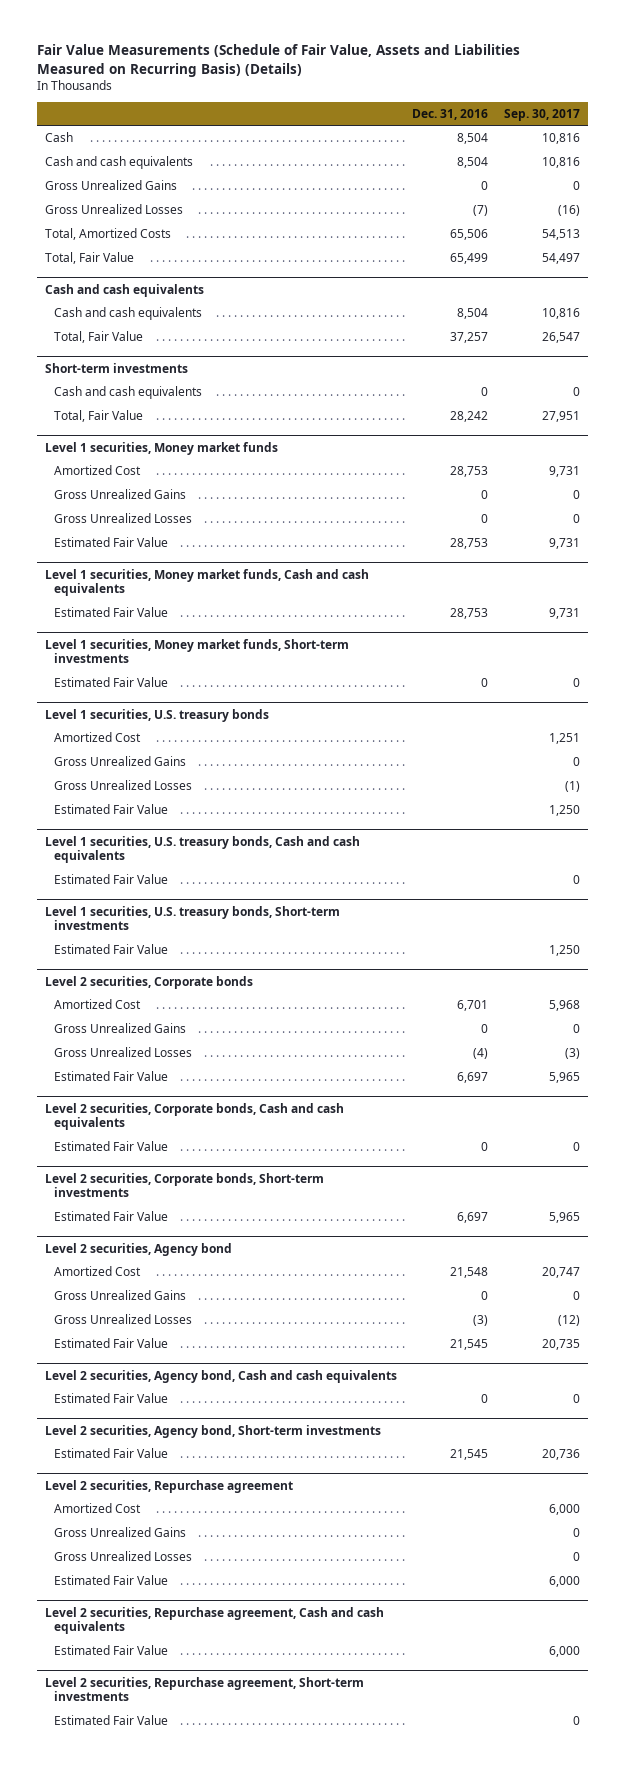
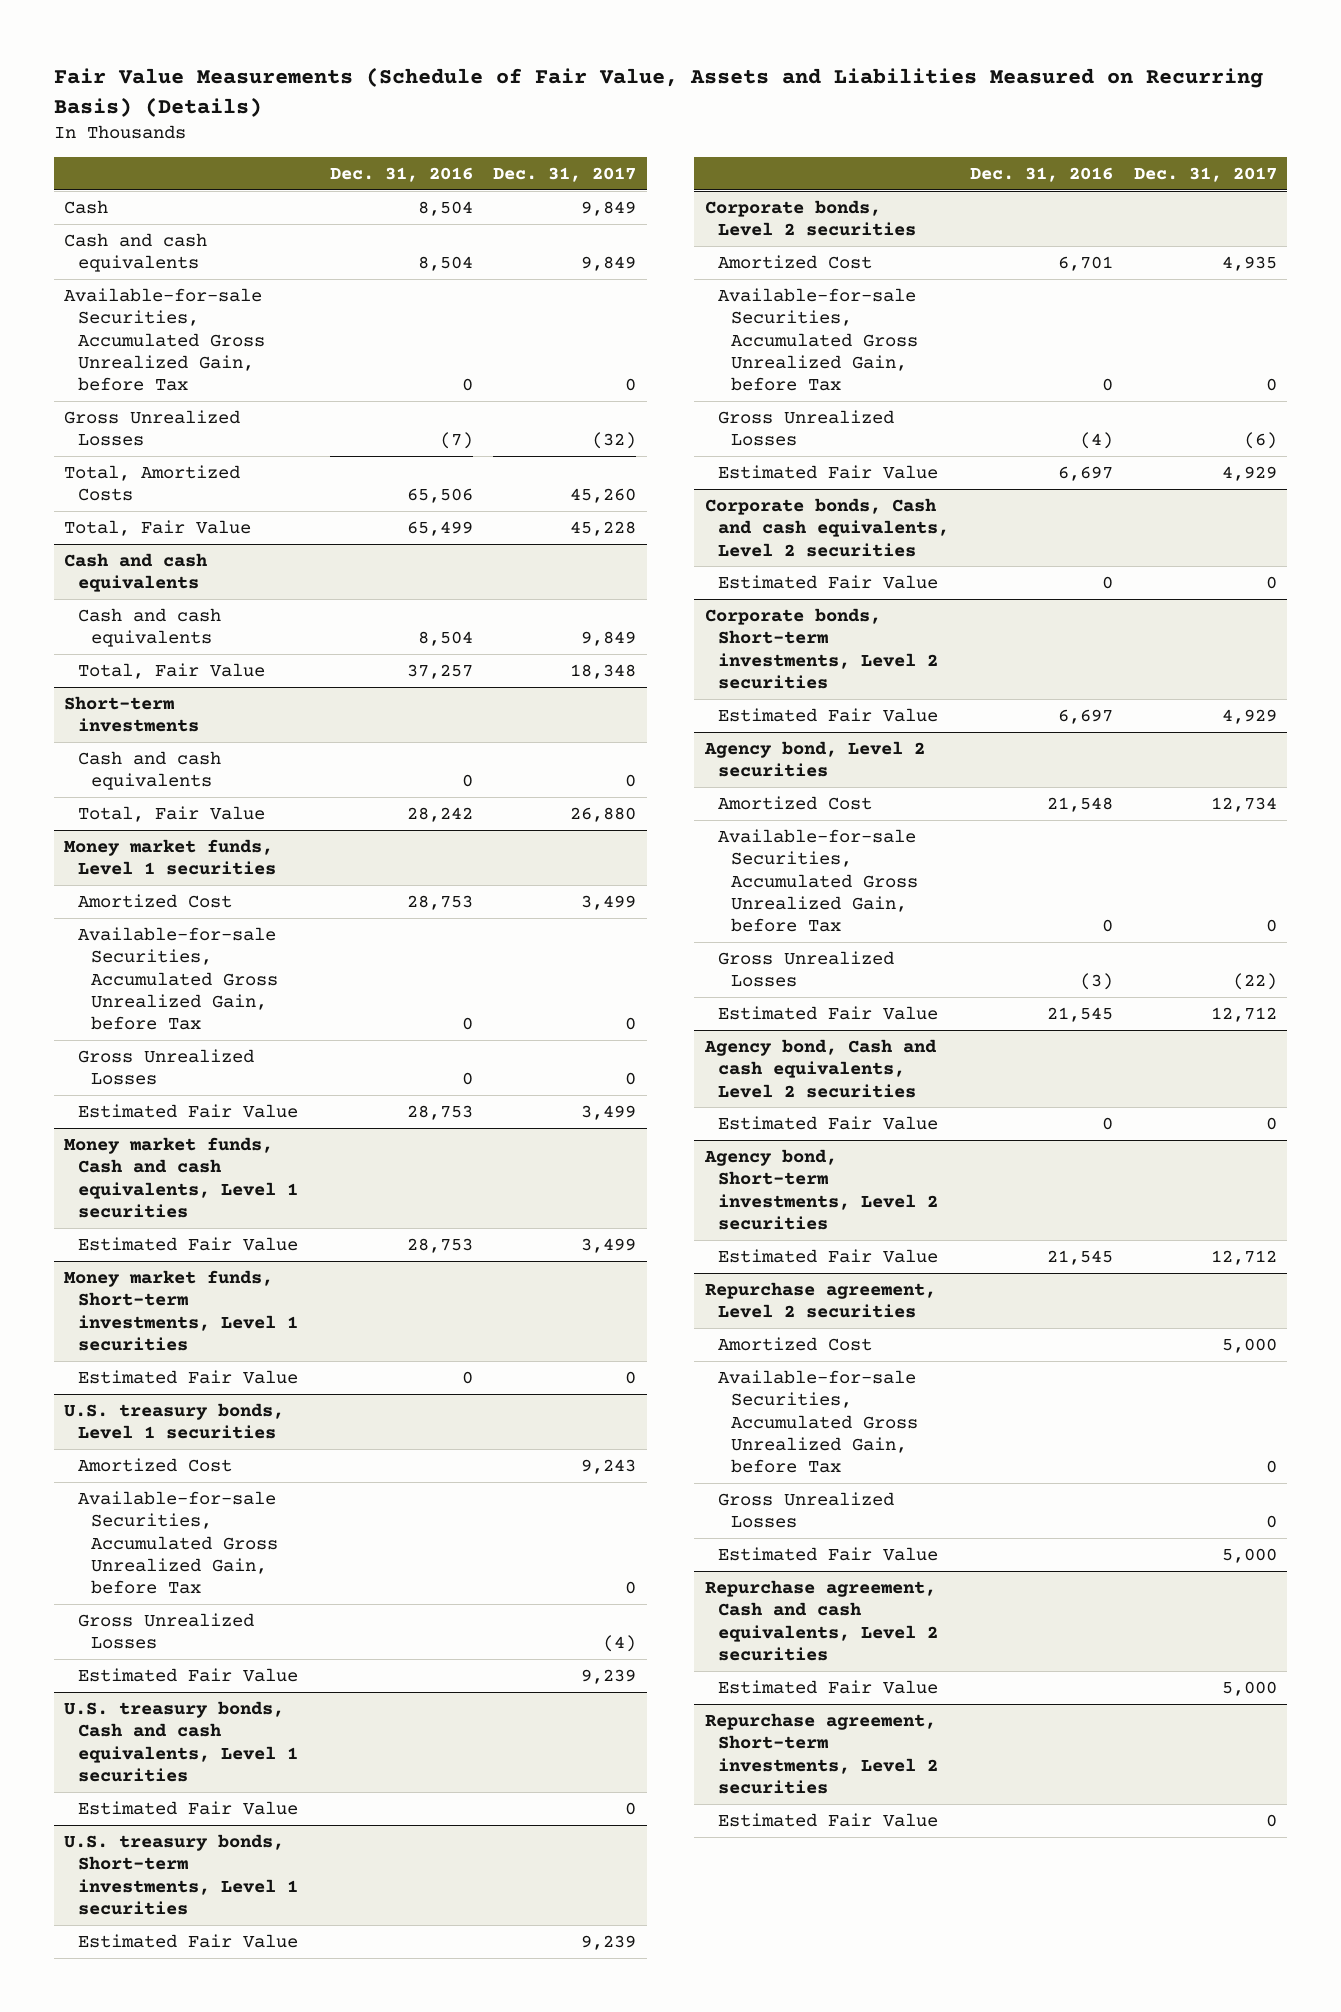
[503,108,580,121] Sep. 30, 2017 -> none
none -> [493,167,637,183] Dec. 31, 2017
[44,180,177,191] Gross Unrealized Gains -> [64,287,265,392] Available-for-sale Securities, Accumulated Gross Unrealized Gain, before Tax
[44,441,278,455] Level 1 securities, Money market funds -> [64,838,276,876] Money market funds, Level 1 securities
[54,489,187,500] Gross Unrealized Gains -> [77,926,278,1031] Available-for-sale Securities, Accumulated Gross Unrealized Gain, before Tax
[44,568,369,597] Level 1 securities, Money market funds, Cash and cash equivalents -> [64,1136,298,1218] Money market funds, Cash and cash equivalents, Level 1 securities
[44,638,349,664] Level 1 securities, Money market funds, Short-term investments -> [64,1269,298,1351] Money market funds, Short-term investments, Level 1 securities
[44,708,269,722] Level 1 securities, U.S. treasury bonds -> [64,1402,285,1440] U.S. treasury bonds, Level 1 securities
[54,756,187,767] Gross Unrealized Gains -> [77,1490,278,1595] Available-for-sale Securities, Accumulated Gross Unrealized Gain, before Tax
[44,835,360,864] Level 1 securities, U.S. treasury bonds, Cash and cash equivalents -> [64,1700,298,1782] U.S. treasury bonds, Cash and cash equivalents, Level 1 securities
[44,905,340,931] Level 1 securities, U.S. treasury bonds, Short-term investments -> [64,1833,298,1915] U.S. treasury bonds, Short-term investments, Level 1 securities
[44,975,253,989] Level 2 securities, Corporate bonds -> [704,199,916,237] Corporate bonds, Level 2 securities
[54,1023,187,1034] Gross Unrealized Gains -> [717,287,919,392] Available-for-sale Securities, Accumulated Gross Unrealized Gain, before Tax
[44,1102,344,1131] Level 2 securities, Corporate bonds, Cash and cash equivalents -> [704,497,949,557] Corporate bonds, Cash and cash equivalents, Level 2 securities
[44,1172,324,1198] Level 2 securities, Corporate bonds, Short-term investments -> [704,607,938,689] Corporate bonds, Short-term investments, Level 2 securities
[44,1242,232,1256] Level 2 securities, Agency bond -> [703,740,925,778] Agency bond, Level 2 securities
[54,1290,187,1301] Gross Unrealized Gains -> [717,828,919,933] Available-for-sale Securities, Accumulated Gross Unrealized Gain, before Tax
[44,1369,397,1383] Level 2 securities, Agency bond, Cash and cash equivalents -> [703,1038,937,1098] Agency bond, Cash and cash equivalents, Level 2 securities
[44,1424,381,1438] Level 2 securities, Agency bond, Short-term investments -> [703,1148,938,1230] Agency bond, Short-term investments, Level 2 securities
[44,1479,293,1493] Level 2 securities, Repurchase agreement -> [704,1281,936,1319] Repurchase agreement, Level 2 securities
[54,1527,187,1538] Gross Unrealized Gains -> [717,1369,919,1474] Available-for-sale Securities, Accumulated Gross Unrealized Gain, before Tax
[44,1606,384,1635] Level 2 securities, Repurchase agreement, Cash and cash equivalents -> [704,1579,938,1661] Repurchase agreement, Cash and cash equivalents, Level 2 securities
[44,1676,364,1702] Level 2 securities, Repurchase agreement, Short-term investments -> [704,1712,938,1794] Repurchase agreement, Short-term investments, Level 2 securities

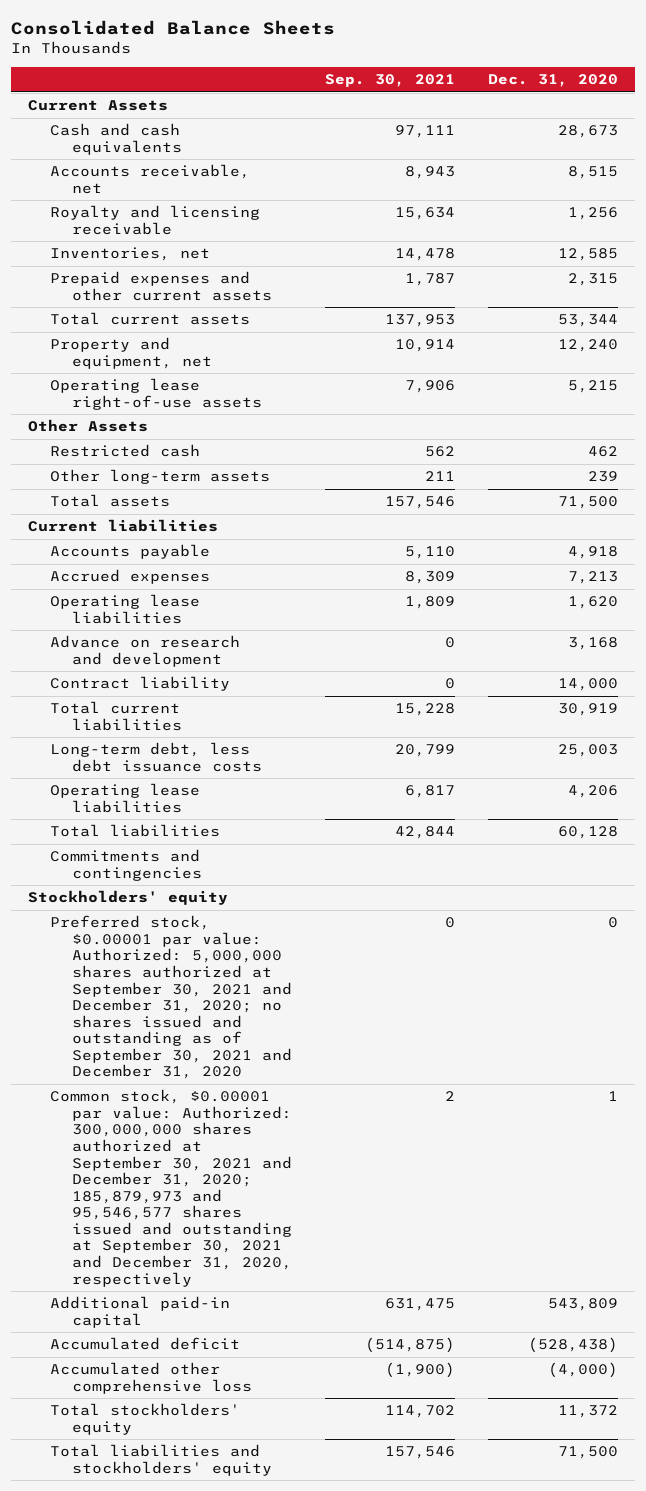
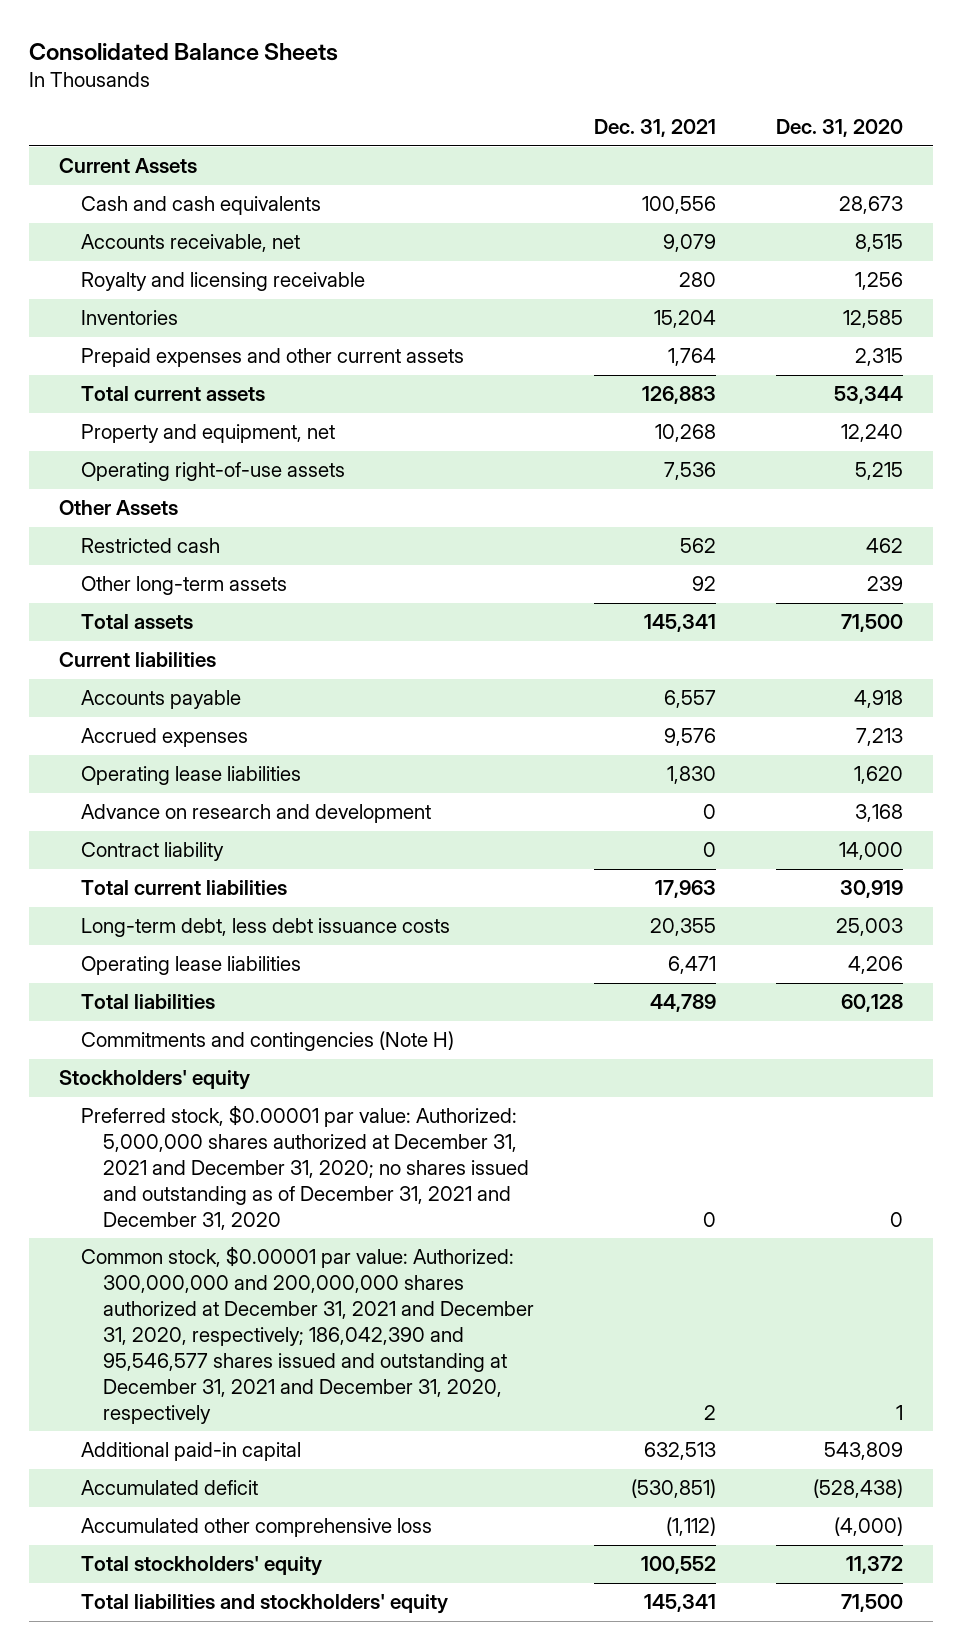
[325,74,456,88] Sep. 30, 2021 -> none
none -> [593,119,716,138] Dec. 31, 2021
[50,247,211,262] Inventories, net -> [80,310,178,326] Inventories
[50,378,263,410] Operating lease right-of-use assets -> [80,462,345,482] Operating right-of-use assets
[50,849,203,881] Commitments and contingencies -> [80,1031,454,1052] Commitments and contingencies (Note H)
[50,915,293,1080] Preferred stock, $0.00001 par value: Authorized: 5,000,000 shares authorized at September 30, 2021 and December 31, 2020; no shares issued and outstanding as of September 30, 2021 and December 31, 2020 -> [80,1105,529,1230] Preferred stock, $0.00001 par value: Authorized: 5,000,000 shares authorized at December 31, 2021 and December 31, 2020; no shares issued and outstanding as of December 31, 2021 and December 31, 2020
[50,1089,293,1287] Common stock, $0.00001 par value: Authorized: 300,000,000 shares authorized at September 30, 2021 and December 31, 2020; 185,879,973 and 95,546,577 shares issued and outstanding at September 30, 2021 and December 31, 2020, respectively -> [80,1246,534,1424] Common stock, $0.00001 par value: Authorized: 300,000,000 and 200,000,000 shares authorized at December 31, 2021 and December 31, 2020, respectively; 186,042,390 and 95,546,577 shares issued and outstanding at December 31, 2021 and December 31, 2020, respectively

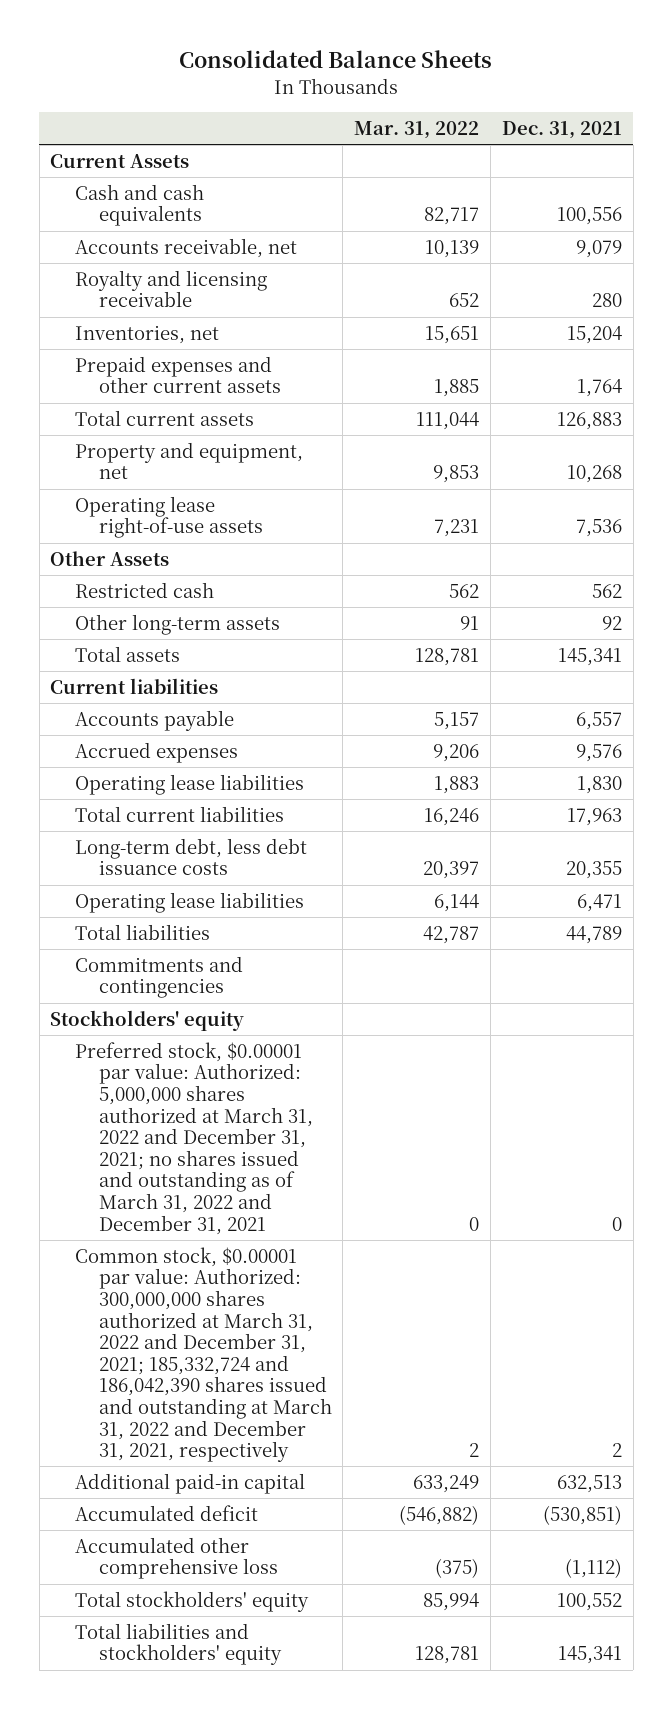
[775,119,903,138] Dec. 31, 2020 -> none
none -> [354,121,480,140] Mar. 31, 2022
[80,310,178,326] Inventories -> [74,324,219,344] Inventories, net
[80,462,345,482] Operating right-of-use assets -> [74,495,263,539] Operating lease right-of-use assets
[80,804,431,824] Advance on research and development -> none
[80,842,224,862] Contract liability -> none
[80,1031,454,1052] Commitments and contingencies (Note H) -> [74,955,243,999] Commitments and contingencies
[80,1105,529,1230] Preferred stock, $0.00001 par value: Authorized: 5,000,000 shares authorized at December 31, 2021 and December 31, 2020; no shares issued and outstanding as of December 31, 2021 and December 31, 2020 -> [74,1041,313,1235] Preferred stock, $0.00001 par value: Authorized: 5,000,000 shares authorized at March 31, 2022 and December 31, 2021; no shares issued and outstanding as of March 31, 2022 and December 31, 2021
[80,1246,534,1424] Common stock, $0.00001 par value: Authorized: 300,000,000 and 200,000,000 shares authorized at December 31, 2021 and December 31, 2020, respectively; 186,042,390 and 95,546,577 shares issued and outstanding at December 31, 2021 and December 31, 2020, respectively -> [74,1246,332,1463] Common stock, $0.00001 par value: Authorized: 300,000,000 shares authorized at March 31, 2022 and December 31, 2021; 185,332,724 and 186,042,390 shares issued and outstanding at March 31, 2022 and December 31, 2021, respectively

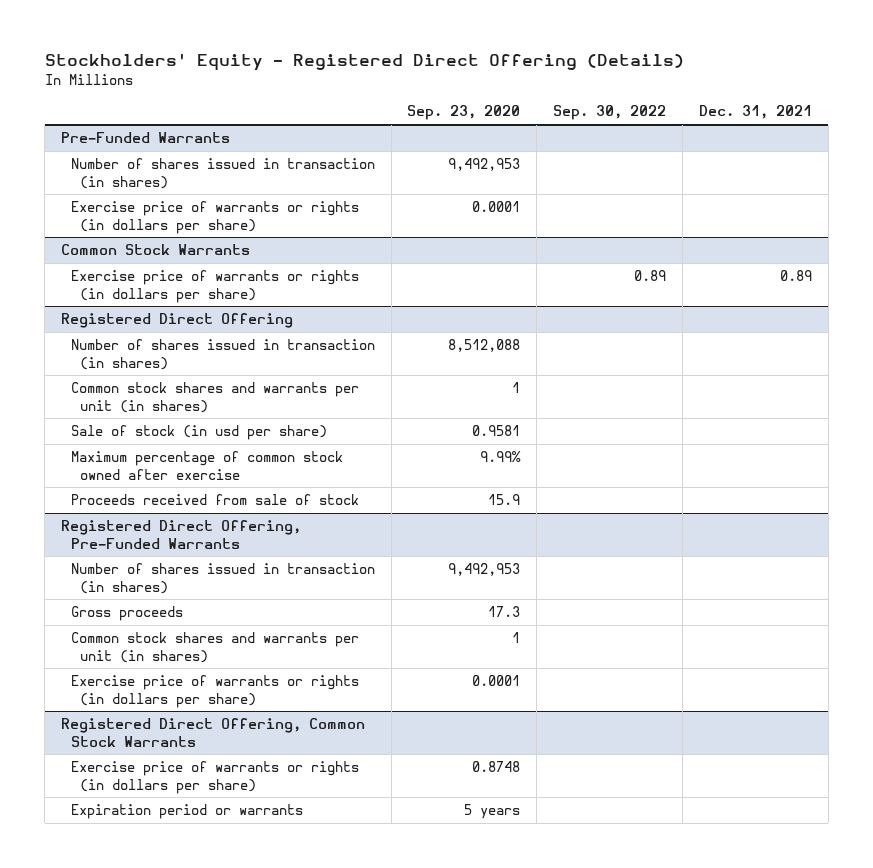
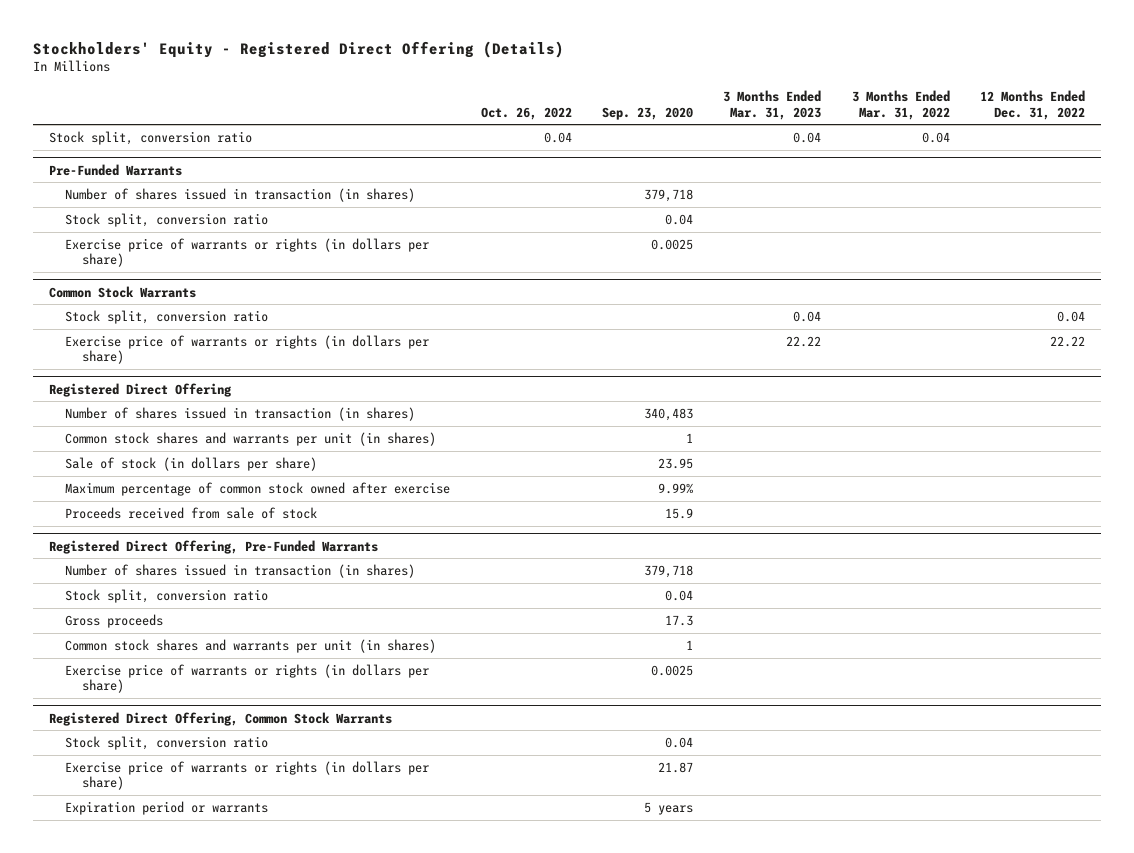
[553,105,667,121] Sep. 30, 2022 -> none
[699,105,813,120] Dec. 31, 2021 -> none
none -> [480,106,572,120] Oct. 26, 2022
none -> [723,90,822,120] 3 Months Ended Mar. 31, 2023
none -> [851,90,950,120] 3 Months Ended Mar. 31, 2022
none -> [980,90,1086,120] 12 Months Ended Dec. 31, 2022
none -> [48,130,252,145] Stock split, conversion ratio
[448,158,521,172] 9,492,953 -> [644,188,694,202] 379,718
none -> [65,212,269,227] Stock split, conversion ratio
[472,201,521,213] 0.0001 -> [651,238,694,250] 0.0025
none -> [65,309,269,324] Stock split, conversion ratio
[448,339,521,353] 8,512,088 -> [644,407,694,421] 340,483
[70,425,327,441] Sale of stock (in usd per share) -> [65,456,318,471] Sale of stock (in dollars per share)
[472,425,521,437] 0.9581 -> [658,457,694,469] 23.95
[448,563,521,577] 9,492,953 -> [644,564,694,578] 379,718
none -> [65,588,269,603] Stock split, conversion ratio
[472,675,521,687] 0.0001 -> [651,664,694,676] 0.0025
none -> [65,735,269,750] Stock split, conversion ratio
[472,761,521,773] 0.8748 -> [658,761,694,773] 21.87

